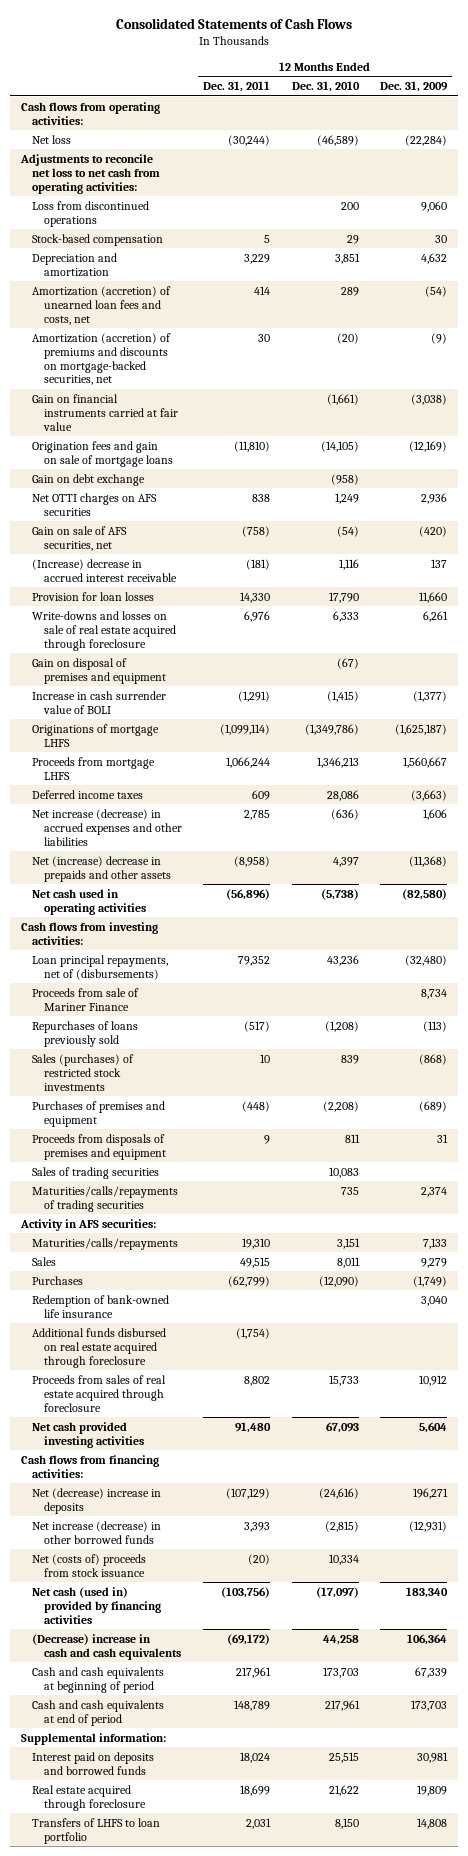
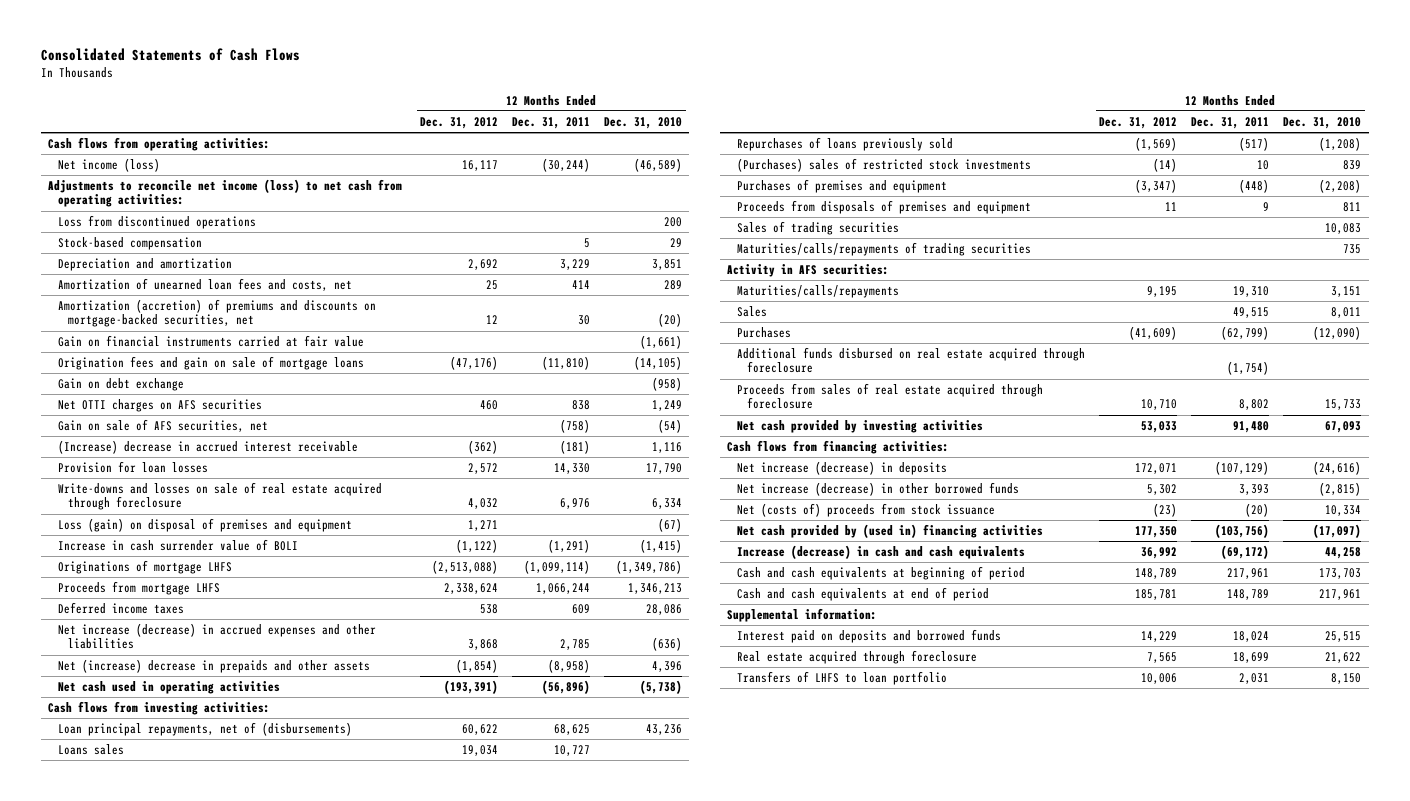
[380,81,449,93] Dec. 31, 2009 -> none
none -> [420,116,499,129] Dec. 31, 2012
[32,134,72,144] Net loss -> [57,158,160,173] Net income (loss)
[19,153,161,194] Adjustments to reconcile net loss to net cash from operating activities: -> [48,179,403,208] Adjustments to reconcile net income (loss) to net cash from operating activities:
[32,285,172,325] Amortization (accretion) of unearned loan fees and costs, net -> [57,278,352,292] Amortization of unearned loan fees and costs, net
[332,610,359,622] 6,333 -> [652,498,683,510] 6,334
[32,657,167,684] Gain on disposal of premises and equipment -> [57,518,352,533] Loss (gain) on disposal of premises and equipment
[332,856,359,867] 4,397 -> [652,661,683,673] 4,396
[32,987,140,1011] Proceeds from sale of Mariner Finance -> none
[238,955,271,966] 79,352 -> [554,724,591,736] 68,625
none -> [57,744,124,756] Loans sales
[32,1053,135,1091] Sales (purchases) of restricted stock investments -> [737,158,1032,173] (Purchases) sales of restricted stock investments
[32,1294,170,1318] Redemption of bank-owned life insurance -> none
[32,1421,145,1448] Net cash provided investing activities -> [737,420,984,434] Net cash provided by investing activities
[32,1487,162,1514] Net (decrease) increase in deposits -> [737,461,948,476] Net increase (decrease) in deposits
[32,1586,162,1624] Net cash (used in) provided by financing activities -> [737,524,1044,539] Net cash provided by (used in) financing activities
[32,1633,182,1660] (Decrease) increase in cash and cash equivalents -> [737,545,1026,560] Increase (decrease) in cash and cash equivalents

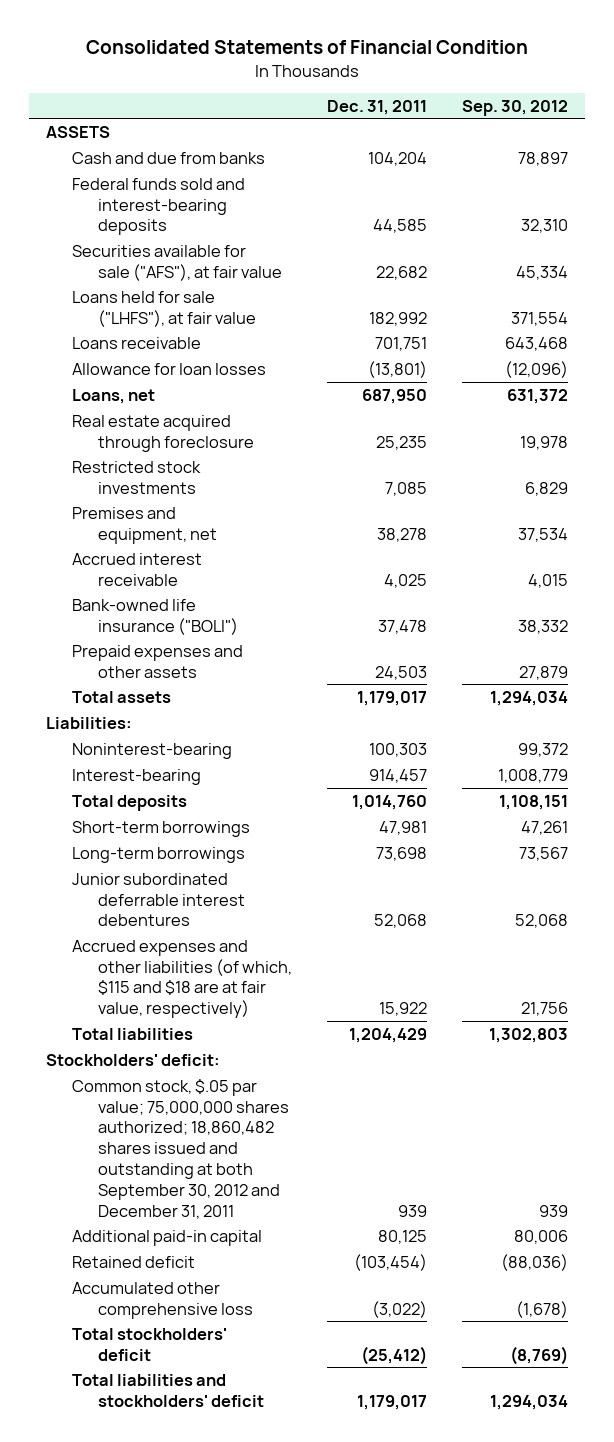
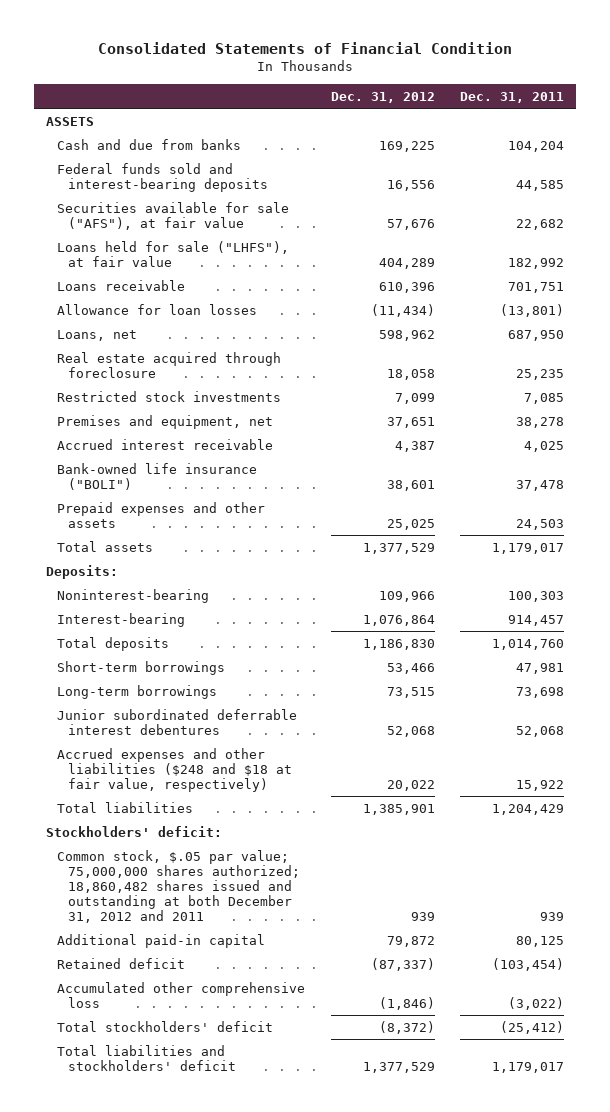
[461,99,568,116] Sep. 30, 2012 -> none
none -> [330,91,435,103] Dec. 31, 2012
[46,716,133,729] Liabilities: -> none
none -> [46,564,119,579] Deposits:
[72,939,293,1019] Accrued expenses and other liabilities (of which, $115 and $18 are at fair value, respectively) -> [57,747,293,792] Accrued expenses and other liabilities ($248 and $18 at fair value, respectively)
[72,1078,290,1219] Common stock, $.05 par value; 75,000,000 shares authorized; 18,860,482 shares issued and outstanding at both September 30, 2012 and December 31, 2011 -> [57,849,301,923] Common stock, $.05 par value; 75,000,000 shares authorized; 18,860,482 shares issued and outstanding at both December 31, 2012 and 2011

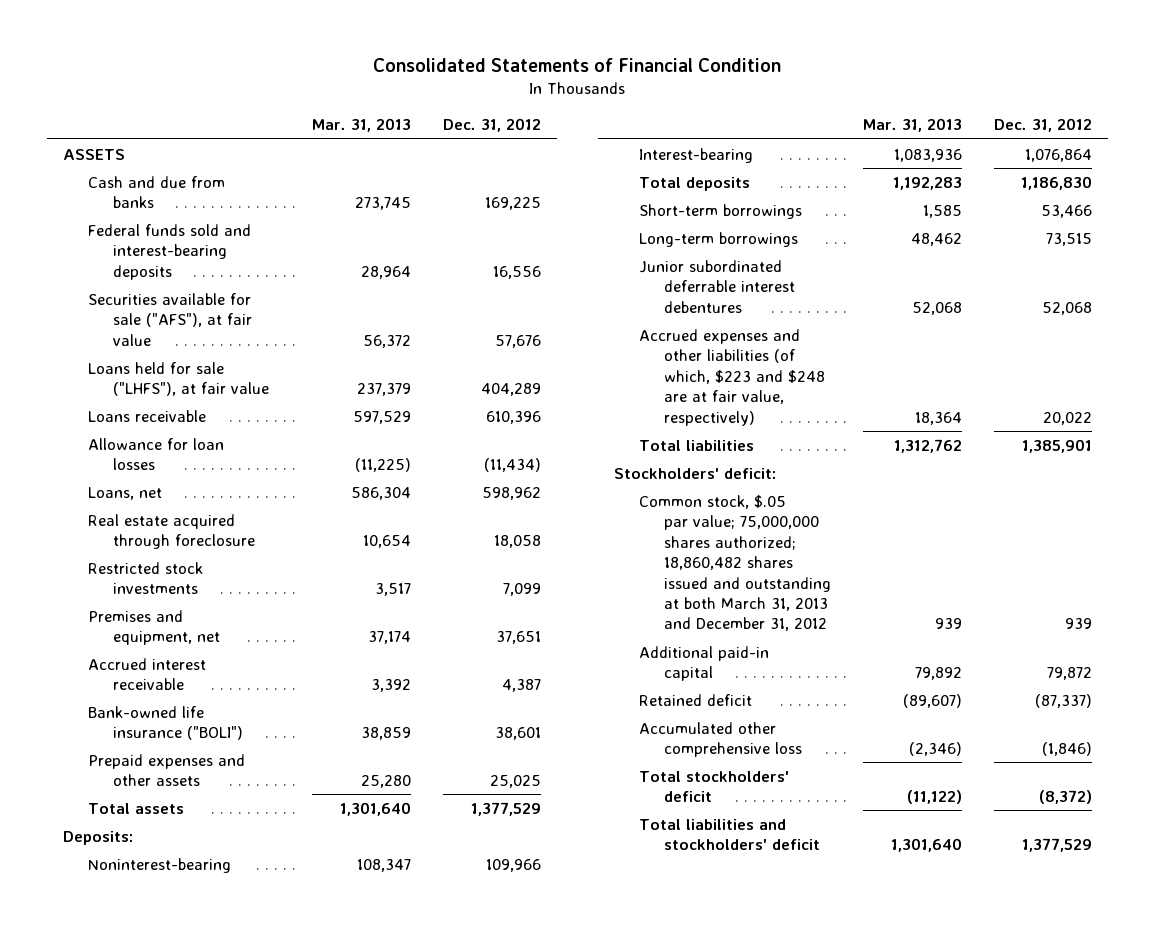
[459,91,564,103] Dec. 31, 2011 -> none
none -> [311,118,411,133] Mar. 31, 2013
[57,747,293,792] Accrued expenses and other liabilities ($248 and $18 at fair value, respectively) -> [638,328,825,426] Accrued expenses and other liabilities (of which, $223 and $248 are at fair value, respectively)
[57,849,301,923] Common stock, $.05 par value; 75,000,000 shares authorized; 18,860,482 shares issued and outstanding at both December 31, 2012 and 2011 -> [638,494,831,632] Common stock, $.05 par value; 75,000,000 shares authorized; 18,860,482 shares issued and outstanding at both March 31, 2013 and December 31, 2012

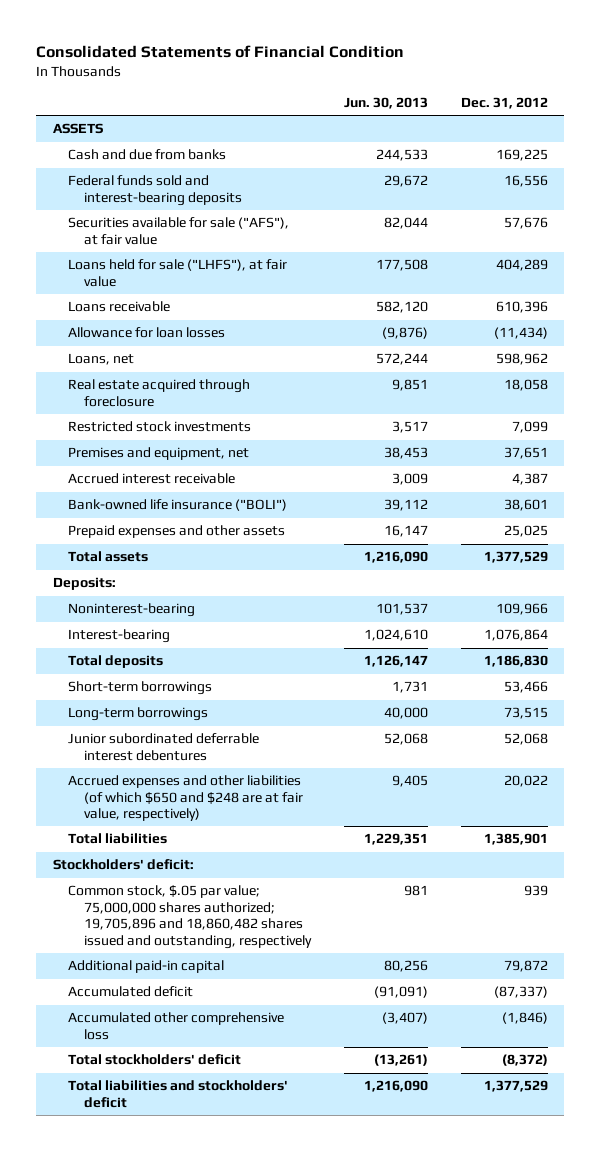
[311,118,411,133] Mar. 31, 2013 -> none
none -> [343,97,428,110] Jun. 30, 2013
[638,328,825,426] Accrued expenses and other liabilities (of which, $223 and $248 are at fair value, respectively) -> [68,775,303,822] Accrued expenses and other liabilities (of which $650 and $248 are at fair value, respectively)
[638,494,831,632] Common stock, $.05 par value; 75,000,000 shares authorized; 18,860,482 shares issued and outstanding at both March 31, 2013 and December 31, 2012 -> [68,885,312,949] Common stock, $.05 par value; 75,000,000 shares authorized; 19,705,896 and 18,860,482 shares issued and outstanding, respectively
[638,693,752,706] Retained deficit -> [68,986,194,998] Accumulated deficit

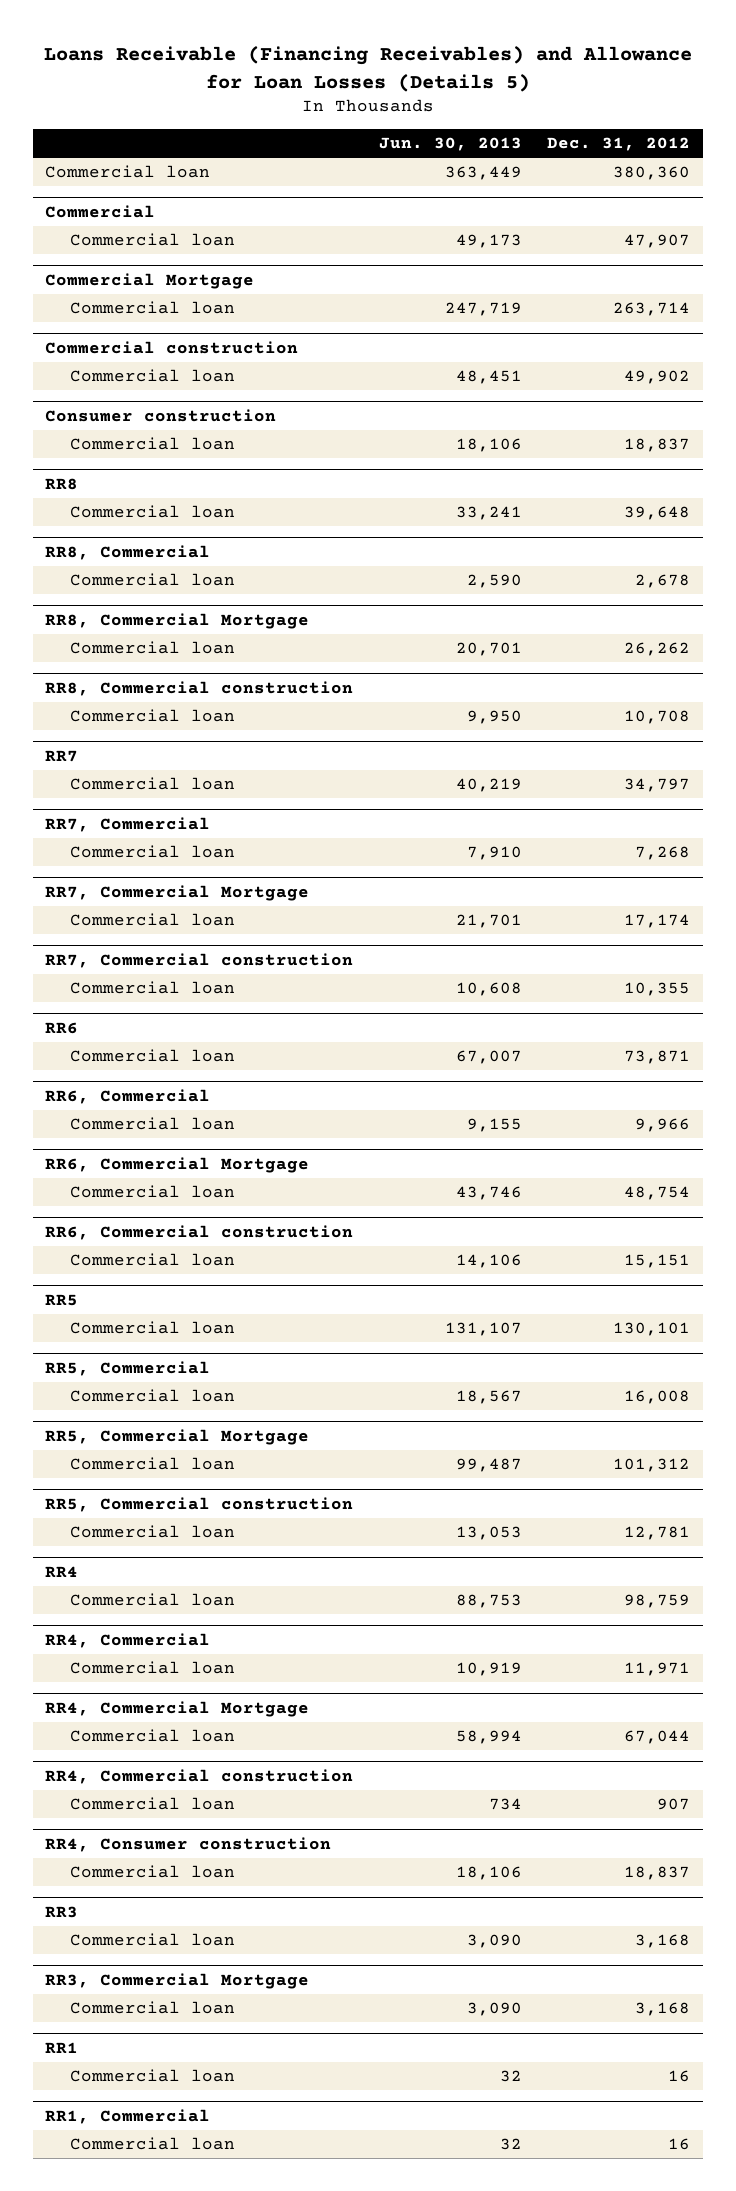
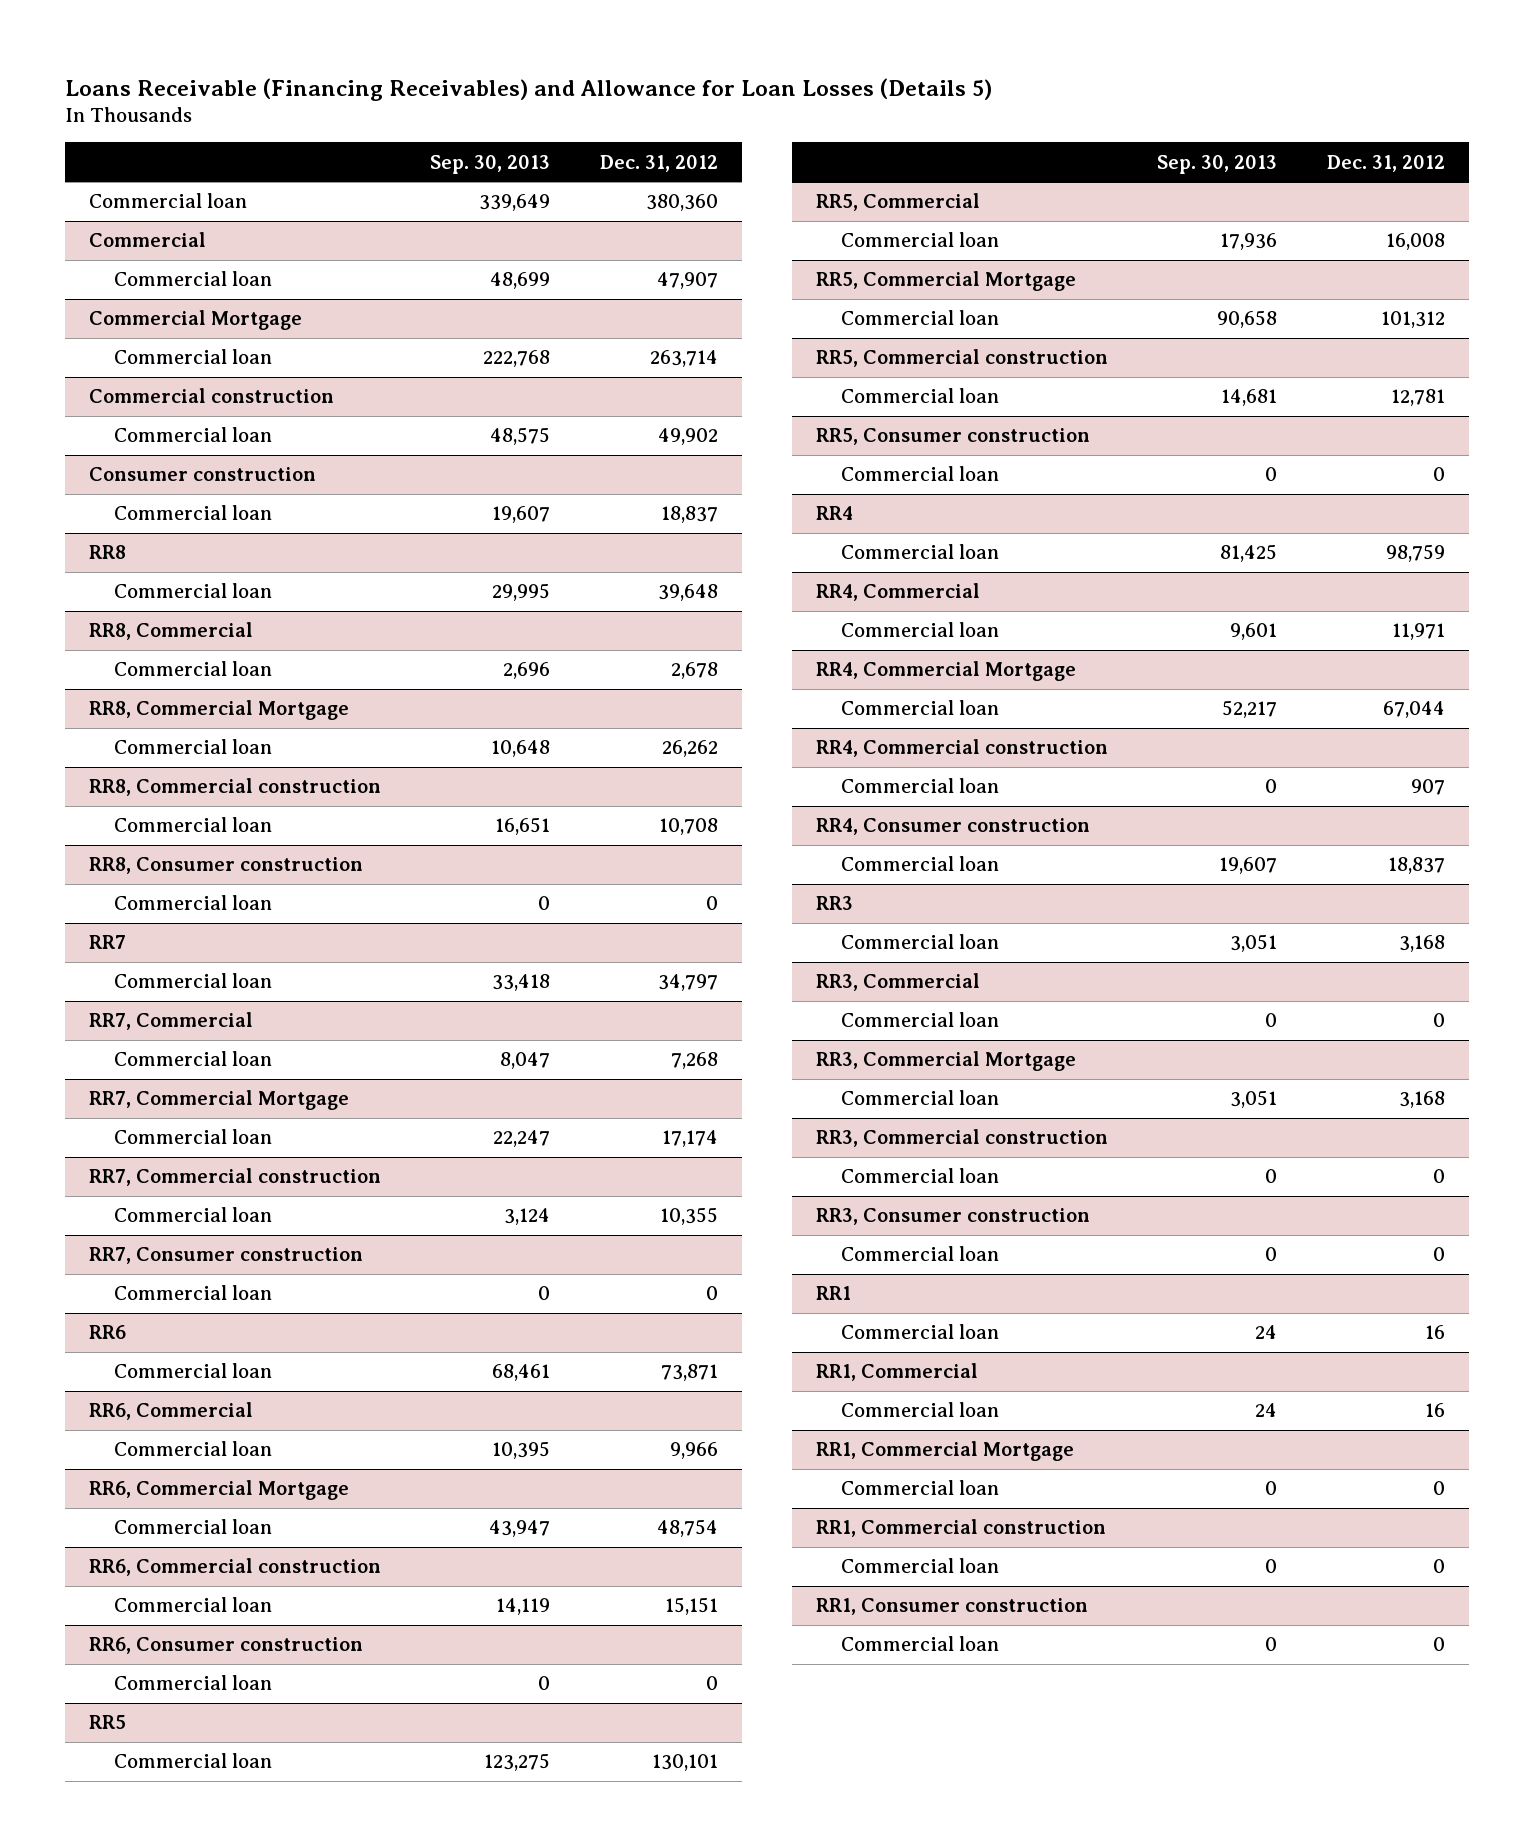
[378,137,522,152] Jun. 30, 2013 -> none
none -> [430,154,551,174] Sep. 30, 2013
none -> [89,857,364,875] RR8, Consumer construction
none -> [114,895,273,911] Commercial loan
none -> [89,1247,364,1265] RR7, Consumer construction
none -> [114,1285,273,1301] Commercial loan
none -> [89,1637,364,1655] RR6, Consumer construction
none -> [114,1675,273,1691] Commercial loan
none -> [816,428,1091,446] RR5, Consumer construction
none -> [841,466,1000,482] Commercial loan
none -> [816,973,981,992] RR3, Commercial
none -> [841,1012,1000,1028] Commercial loan
none -> [816,1129,1109,1148] RR3, Commercial construction
none -> [841,1168,1000,1184] Commercial loan
none -> [816,1208,1091,1226] RR3, Consumer construction
none -> [841,1246,1000,1262] Commercial loan
none -> [816,1441,1075,1462] RR1, Commercial Mortgage
none -> [841,1480,1000,1496] Commercial loan
none -> [816,1519,1107,1538] RR1, Commercial construction
none -> [841,1558,1000,1574] Commercial loan
none -> [816,1598,1089,1616] RR1, Consumer construction
none -> [841,1636,1000,1652] Commercial loan

